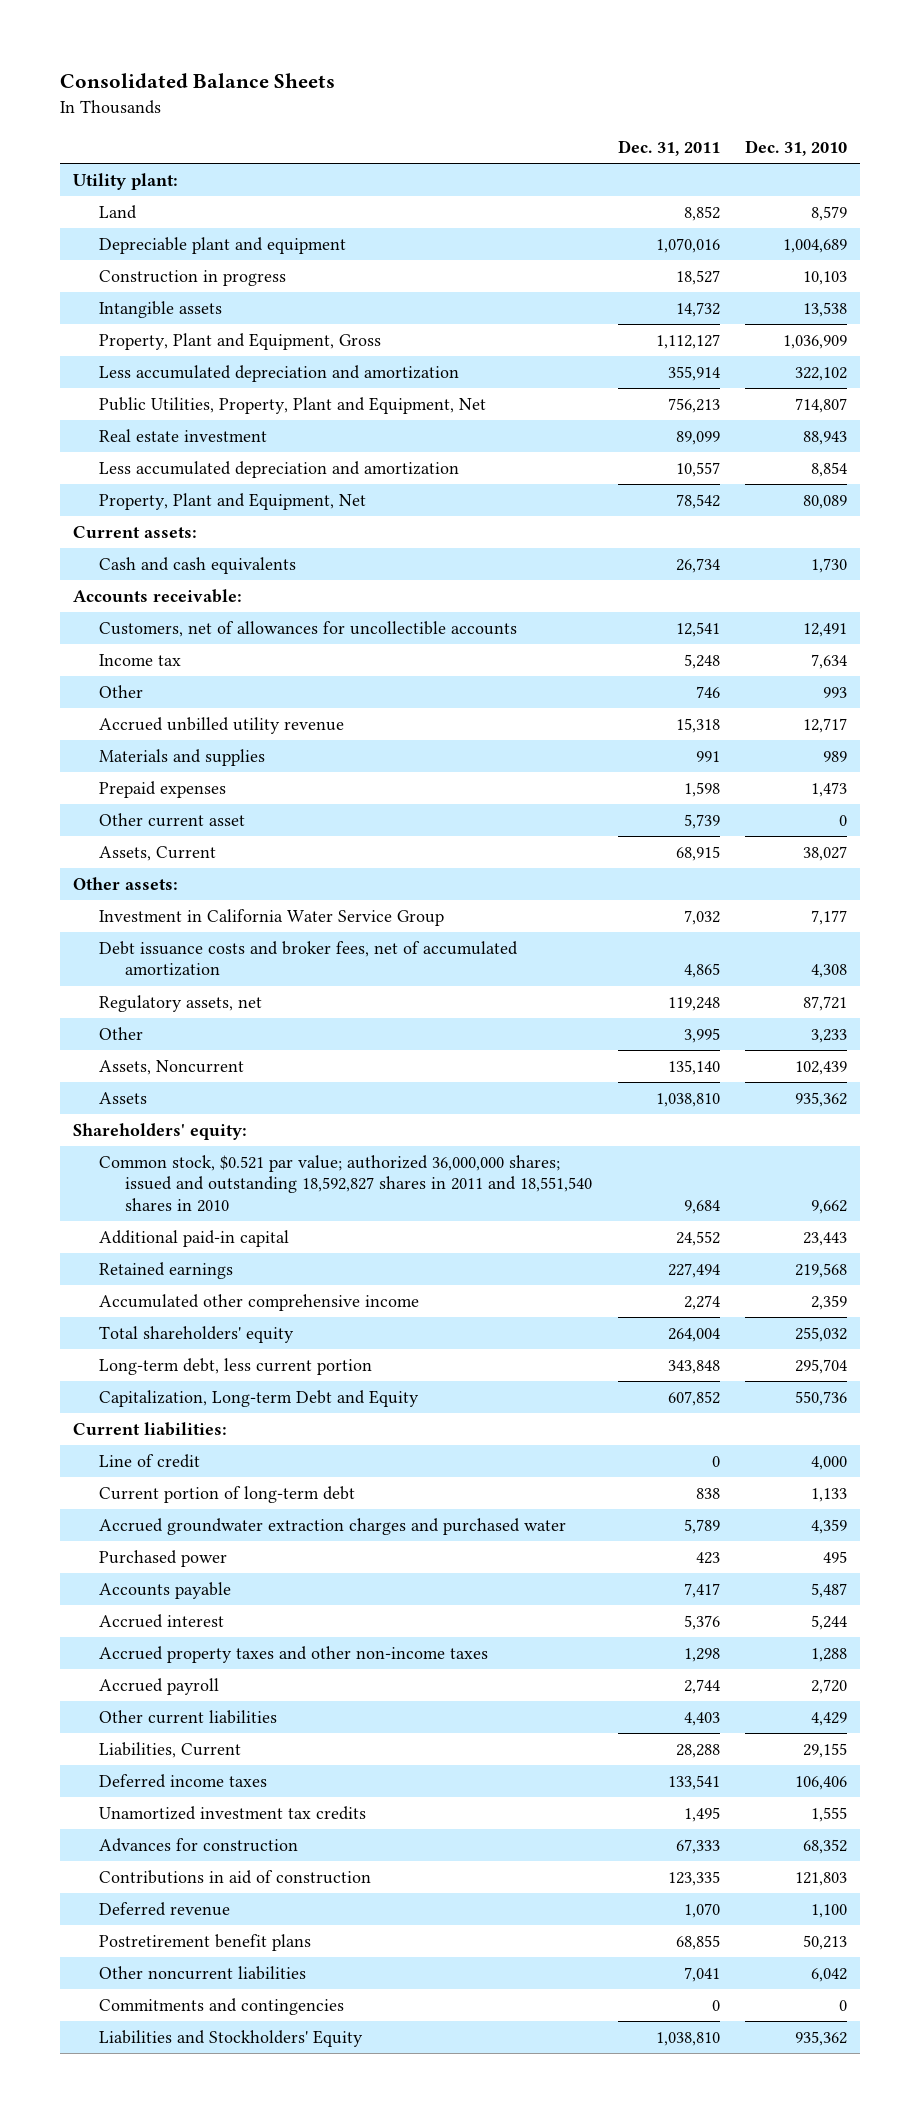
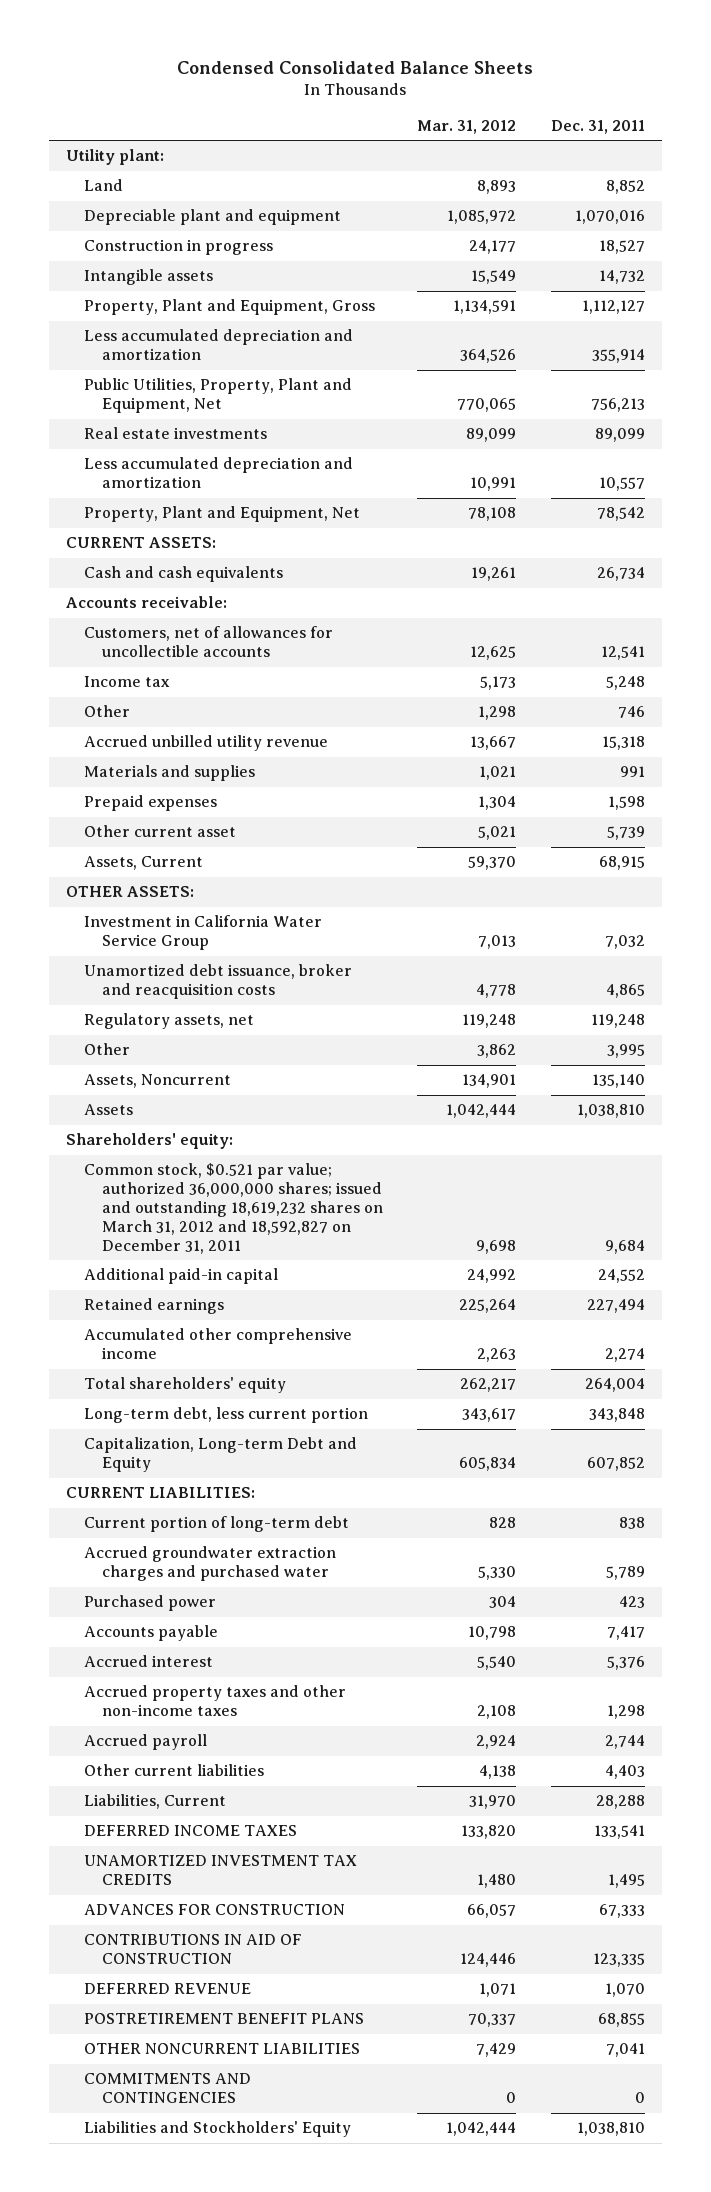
[60,73,336,89] Consolidated Balance Sheets -> [177,60,534,74] Condensed Consolidated Balance Sheets
[745,140,848,157] Dec. 31, 2010 -> none
none -> [417,119,517,134] Mar. 31, 2012
[98,429,267,443] Real estate investment -> [84,427,268,440] Real estate investments
[72,526,197,539] Current assets: -> [66,537,217,549] CURRENT ASSETS:
[72,877,178,891] Other assets: -> [66,886,195,898] OTHER ASSETS:
[98,941,518,977] Debt issuance costs and broker fees, net of accumulated amortization -> [84,964,353,1000] Unamortized debt issuance, broker and reacquisition costs
[98,1155,592,1212] Common stock, $0.521 par value; authorized 36,000,000 shares; issued and outstanding 18,592,827 shares in 2011 and 18,551,540 shares in 2010 -> [84,1163,384,1254] Common stock, $0.521 par value; authorized 36,000,000 shares; issued and outstanding 18,619,232 shares on March 31, 2012 and 18,592,827 on December 31, 2011
[98,1454,200,1469] Line of credit -> none
[72,1422,227,1437] Current liabilities: -> [66,1487,256,1499] CURRENT LIABILITIES:
[98,1774,267,1789] Deferred income taxes -> [84,1825,298,1837] DEFERRED INCOME TAXES
[98,1806,366,1821] Unamortized investment tax credits -> [84,1855,358,1886] UNAMORTIZED INVESTMENT TAX CREDITS
[98,1838,298,1853] Advances for construction -> [84,1904,346,1916] ADVANCES FOR CONSTRUCTION
[98,1870,371,1885] Contributions in aid of construction -> [84,1934,303,1965] CONTRIBUTIONS IN AID OF CONSTRUCTION
[98,1902,230,1917] Deferred revenue -> [84,1983,252,1995] DEFERRED REVENUE
[98,1934,311,1952] Postretirement benefit plans -> [84,2013,365,2025] POSTRETIREMENT BENEFIT PLANS
[98,1966,306,1981] Other noncurrent liabilities -> [84,2043,361,2055] OTHER NONCURRENT LIABILITIES
[98,1998,344,2016] Commitments and contingencies -> [84,2073,252,2104] COMMITMENTS AND CONTINGENCIES

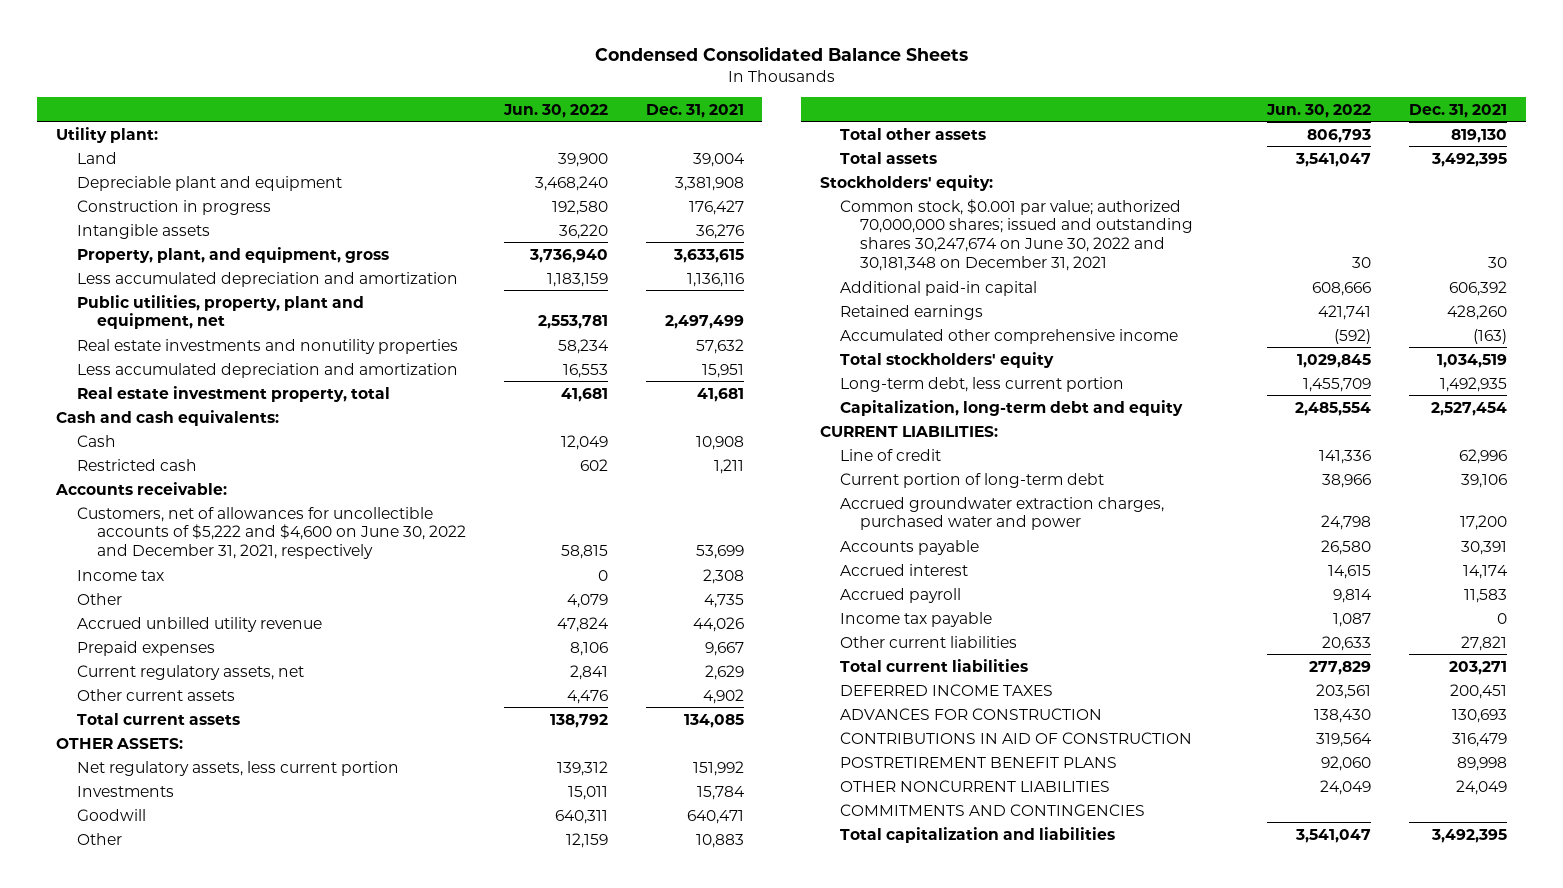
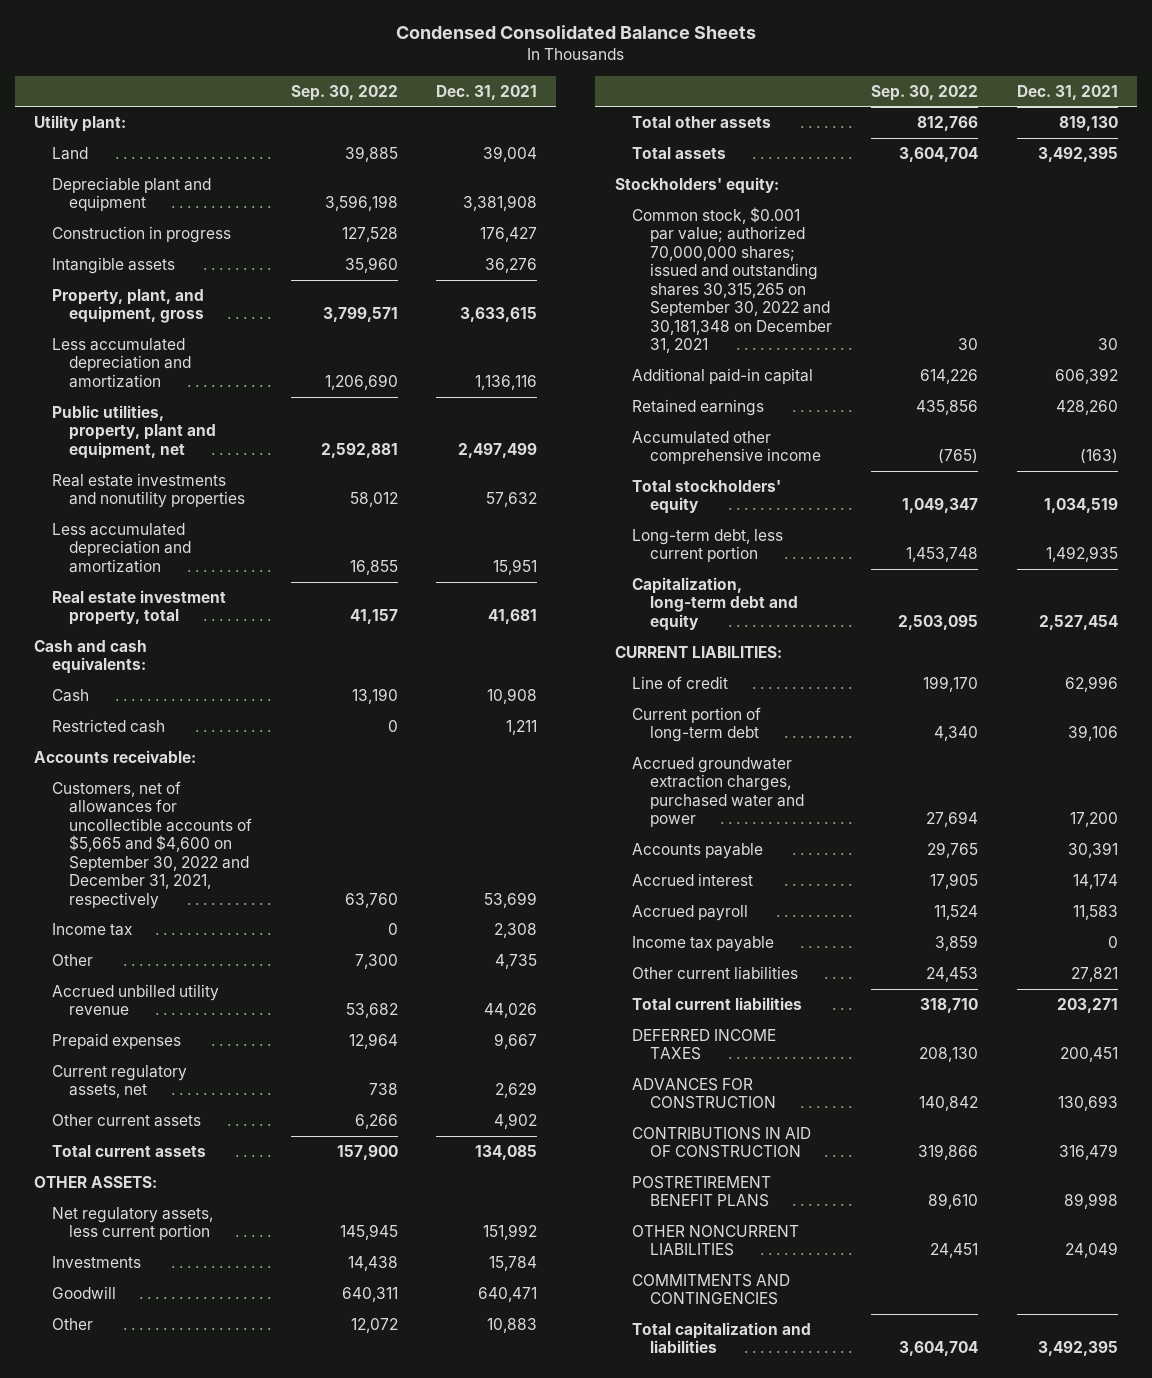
[502,103,608,118] Jun. 30, 2022 -> none
none -> [290,84,398,101] Sep. 30, 2022
[76,506,466,560] Customers, net of allowances for uncollectible accounts of $5,222 and $4,600 on June 30, 2022 and December 31, 2021, respectively -> [51,781,253,909] Customers, net of allowances for uncollectible accounts of $5,665 and $4,600 on September 30, 2022 and December 31, 2021, respectively
[839,198,1194,271] Common stock, $0.001 par value; authorized 70,000,000 shares; issued and outstanding shares 30,247,674 on June 30, 2022 and 30,181,348 on December 31, 2021 -> [632,207,833,354] Common stock, $0.001 par value; authorized 70,000,000 shares; issued and outstanding shares 30,315,265 on September 30, 2022 and 30,181,348 on December 31, 2021

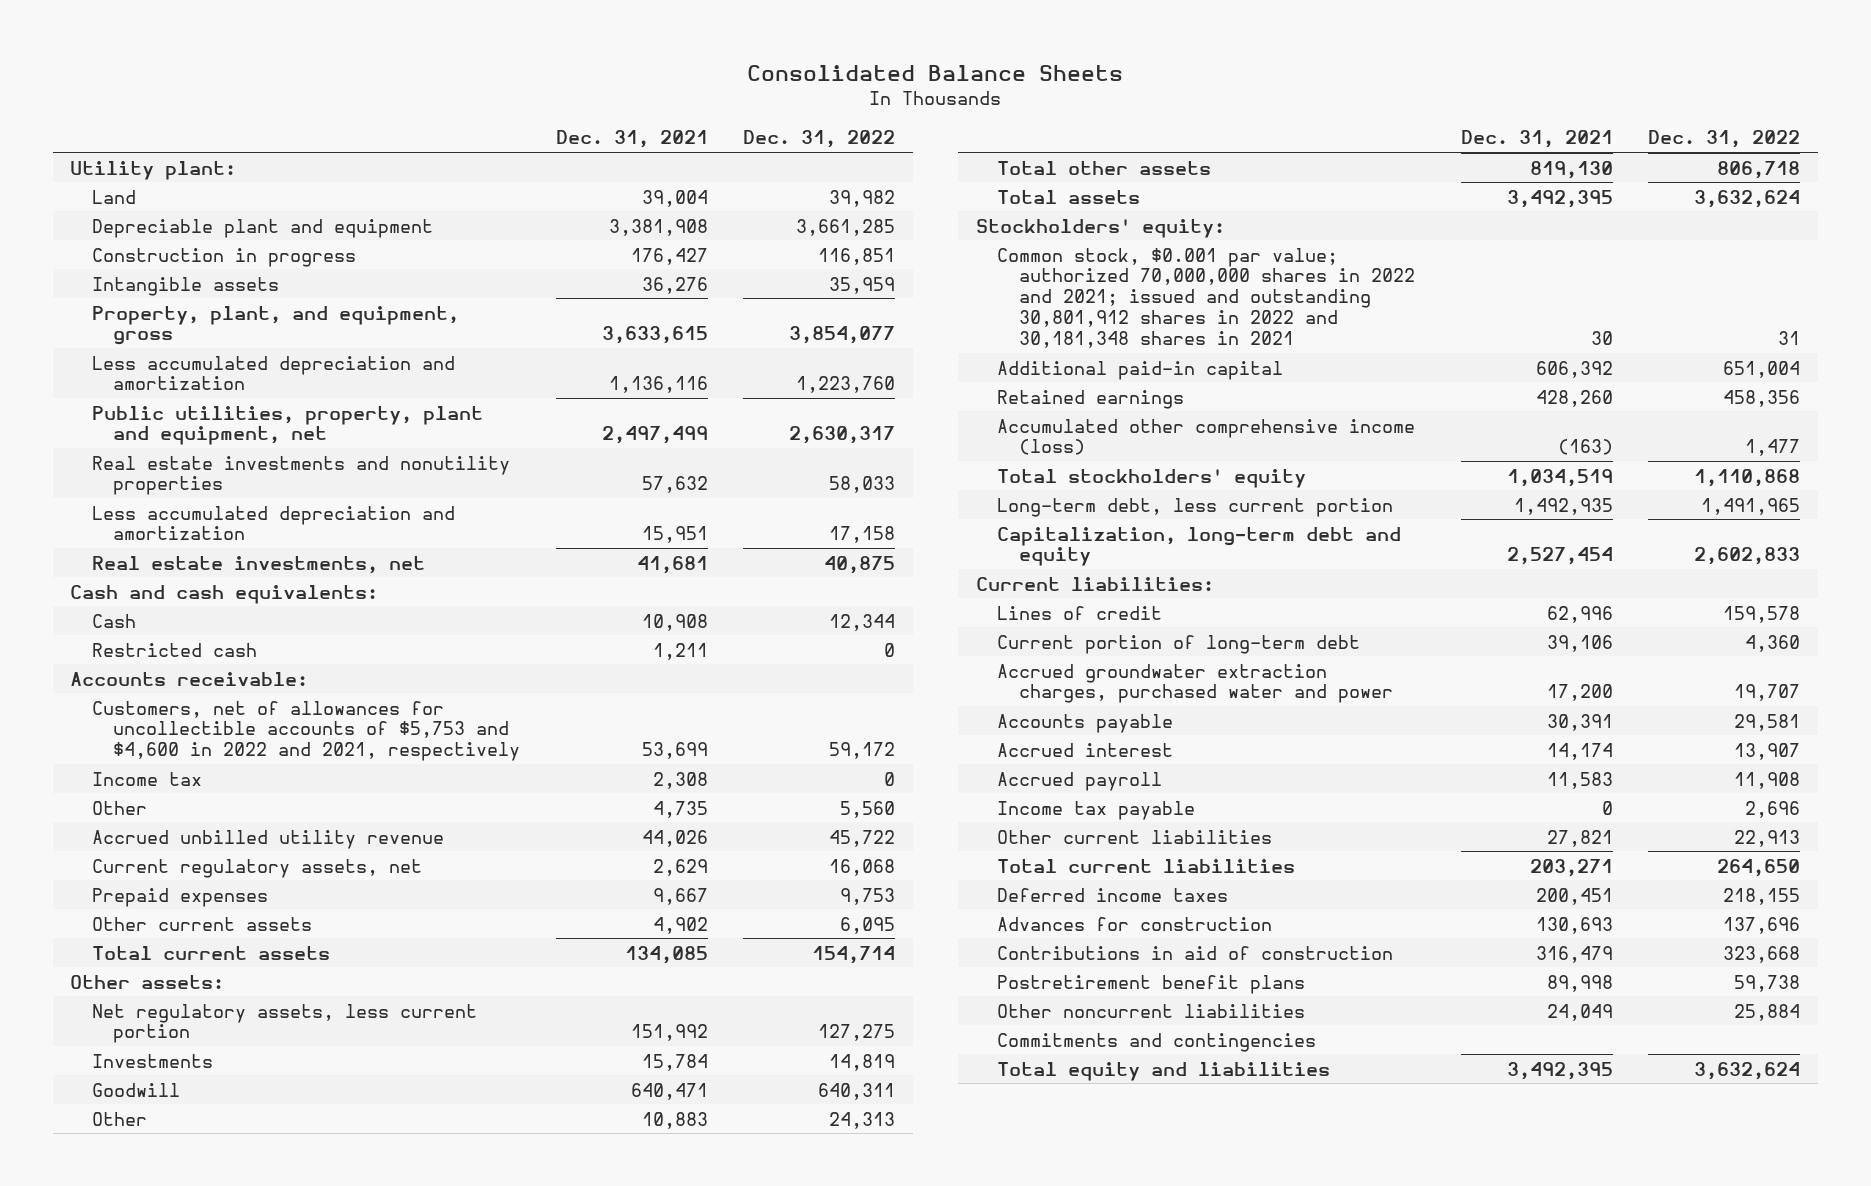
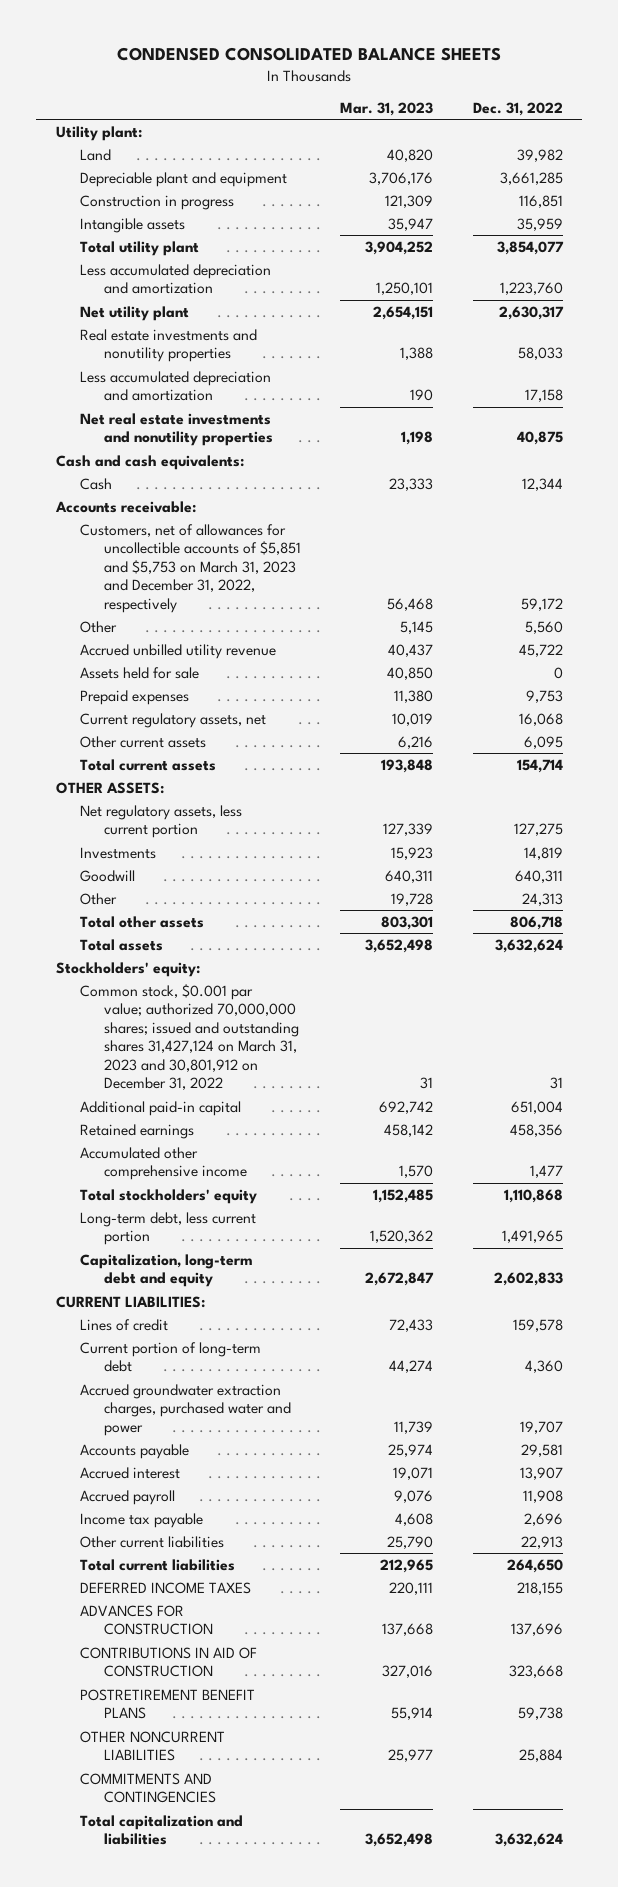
[747,64,1124,81] Consolidated Balance Sheets -> [117,46,502,61] CONDENSED CONSOLIDATED BALANCE SHEETS
[555,130,708,149] Dec. 31, 2021 -> none
none -> [340,101,434,116] Mar. 31, 2023
[91,305,459,346] Property, plant, and equipment, gross -> [79,240,199,256] Total utility plant
[91,405,483,446] Public utilities, property, plant and equipment, net -> [79,305,189,321] Net utility plant
[91,555,425,574] Real estate investments, net -> [79,412,274,447] Net real estate investments and nonutility properties
[91,642,257,657] Restricted cash -> none
[91,771,202,786] Income tax -> none
[91,700,521,762] Customers, net of allowances for uncollectible accounts of $5,753 and $4,600 in 2022 and 2021, respectively -> [79,523,302,613] Customers, net of allowances for uncollectible accounts of $5,851 and $5,753 on March 31, 2023 and December 31, 2022, respectively
none -> [79,666,199,679] Assets held for sale
[91,858,422,878] Current regulatory assets, net -> [79,712,266,728] Current regulatory assets, net
[70,974,225,989] Other assets: -> [55,781,164,794] OTHER ASSETS:
[997,247,1415,349] Common stock, $0.001 par value; authorized 70,000,000 shares in 2022 and 2021; issued and outstanding 30,801,912 shares in 2022 and 30,181,348 shares in 2021 -> [79,983,300,1091] Common stock, $0.001 par value; authorized 70,000,000 shares; issued and outstanding shares 31,427,124 on March 31, 2023 and 30,801,912 on December 31, 2022
[997,418,1416,456] Accumulated other comprehensive income (loss) -> [79,1146,248,1181] Accumulated other comprehensive income
[975,576,1214,591] Current liabilities: -> [55,1295,205,1308] CURRENT LIABILITIES:
[997,887,1229,902] Deferred income taxes -> [79,1581,251,1594] DEFERRED INCOME TAXES
[997,916,1273,931] Advances for construction -> [79,1604,214,1636] ADVANCES FOR CONSTRUCTION
[997,945,1394,960] Contributions in aid of construction -> [79,1646,257,1678] CONTRIBUTIONS IN AID OF CONSTRUCTION
[997,974,1306,994] Postretirement benefit plans -> [79,1688,255,1720] POSTRETIREMENT BENEFIT PLANS
[997,1003,1306,1018] Other noncurrent liabilities -> [79,1730,225,1762] OTHER NONCURRENT LIABILITIES
[997,1032,1317,1052] Commitments and contingencies -> [79,1772,217,1804] COMMITMENTS AND CONTINGENCIES
[997,1061,1331,1081] Total equity and liabilities -> [79,1814,243,1846] Total capitalization and liabilities

